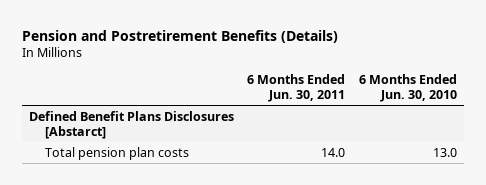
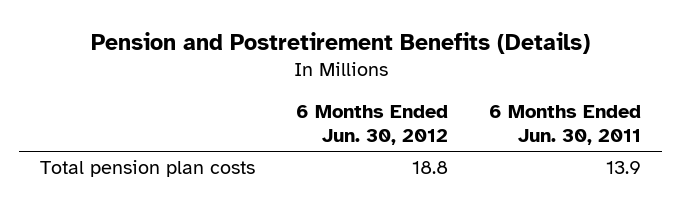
[359,74,458,103] 6 Months Ended Jun. 30, 2010 -> none
none -> [296,104,449,145] 6 Months Ended Jun. 30, 2012
[28,110,234,139] Defined Benefit Plans Disclosures [Abstarct] -> none
[321,147,346,157] 14.0 -> [606,161,642,175] 13.9

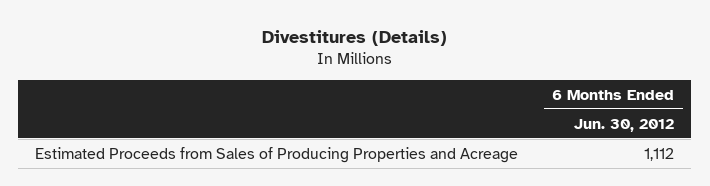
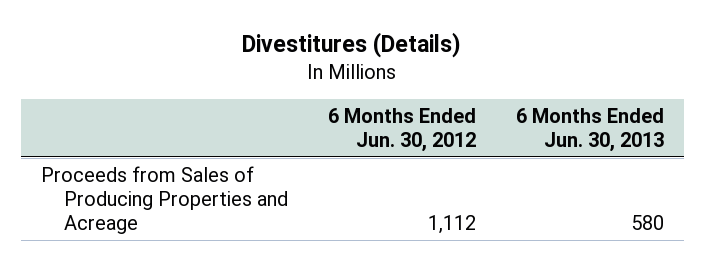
none -> [515,108,664,153] 6 Months Ended Jun. 30, 2013
[35,146,519,163] Estimated Proceeds from Sales of Producing Properties and Acreage -> [40,165,288,234] Proceeds from Sales of Producing Properties and Acreage

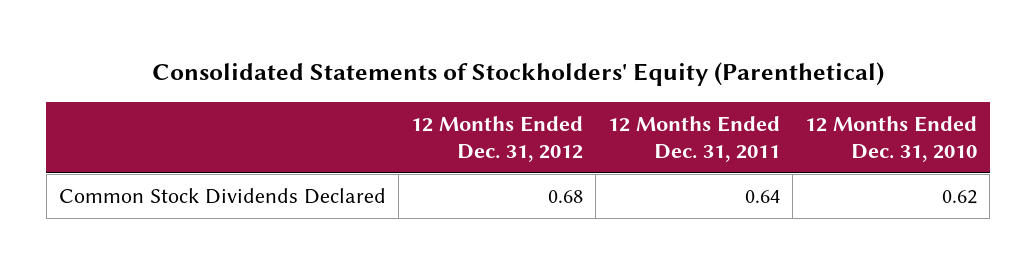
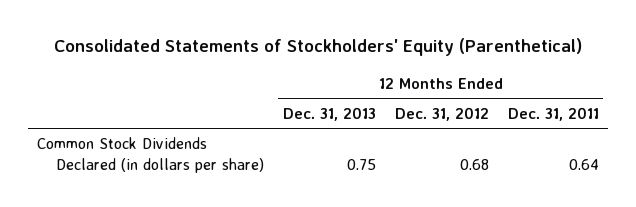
[805,115,978,162] 12 Months Ended Dec. 31, 2010 -> none
none -> [282,106,376,121] Dec. 31, 2013
[58,188,386,205] Common Stock Dividends Declared -> [37,137,264,173] Common Stock Dividends Declared (in dollars per share)

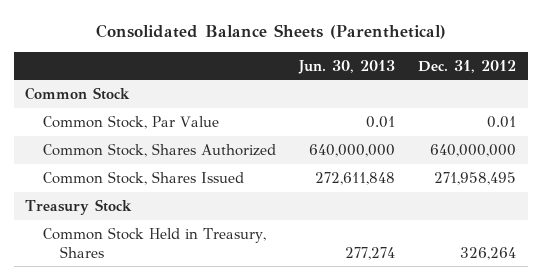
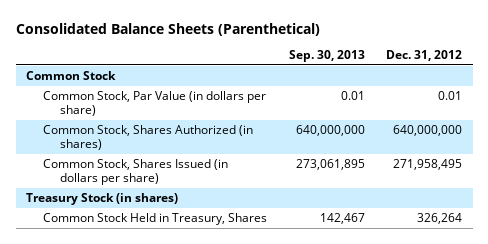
[298,59,396,74] Jun. 30, 2013 -> none
none -> [288,50,365,63] Sep. 30, 2013
[42,114,219,129] Common Stock, Par Value -> [43,90,267,116] Common Stock, Par Value (in dollars per share)
[42,142,276,157] Common Stock, Shares Authorized -> [43,124,254,150] Common Stock, Shares Authorized (in shares)
[42,170,244,185] Common Stock, Shares Issued -> [43,158,229,185] Common Stock, Shares Issued (in dollars per share)
[25,198,133,215] Treasury Stock -> [26,192,179,205] Treasury Stock (in shares)

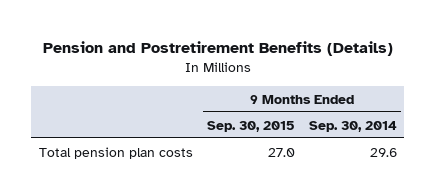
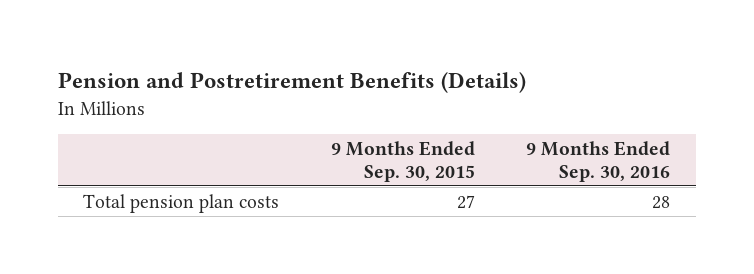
[309,120,398,132] Sep. 30, 2014 -> none
none -> [526,141,671,182] 9 Months Ended Sep. 30, 2016
[267,147,295,157] 27.0 -> [456,194,475,209] 27

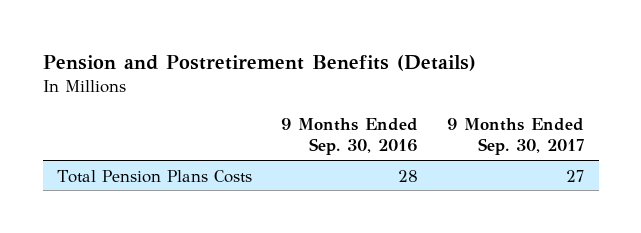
[330,141,475,182] 9 Months Ended Sep. 30, 2015 -> none
none -> [447,118,585,156] 9 Months Ended Sep. 30, 2017
[83,193,280,213] Total pension plan costs -> [57,169,253,183] Total Pension Plans Costs

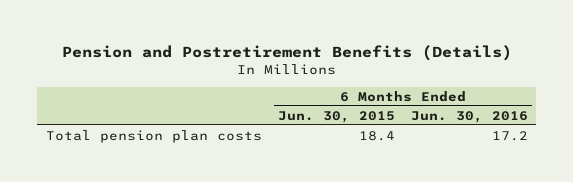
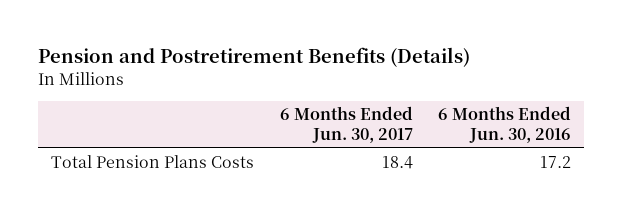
[277,110,395,123] Jun. 30, 2015 -> none
none -> [279,105,413,143] 6 Months Ended Jun. 30, 2017
[45,129,262,143] Total pension plan costs -> [50,155,254,169] Total Pension Plans Costs

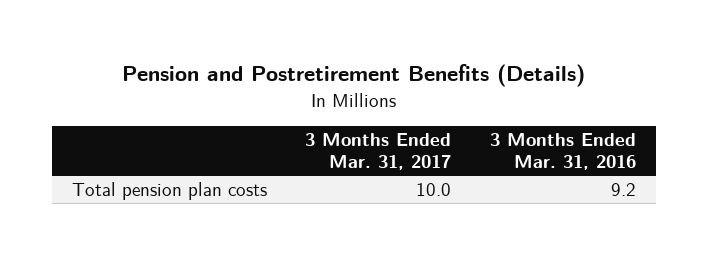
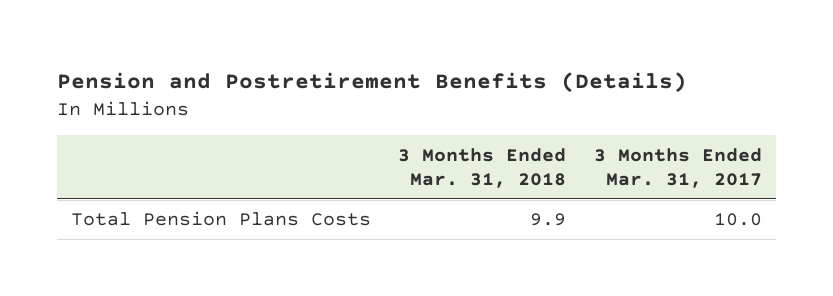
[490,132,637,171] 3 Months Ended Mar. 31, 2016 -> none
none -> [398,147,567,189] 3 Months Ended Mar. 31, 2018
[71,182,267,201] Total pension plan costs -> [70,211,371,227] Total Pension Plans Costs

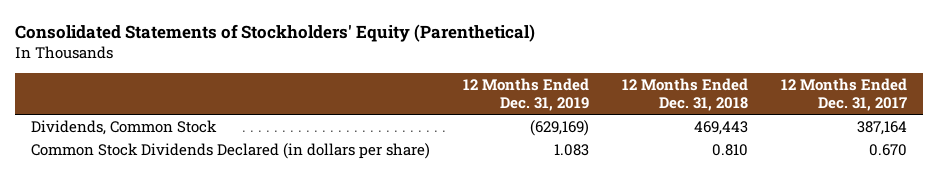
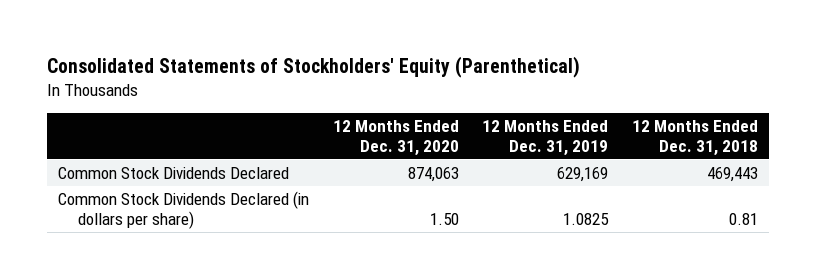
[780,77,907,112] 12 Months Ended Dec. 31, 2017 -> none
none -> [332,119,459,156] 12 Months Ended Dec. 31, 2020
[31,119,218,135] Dividends, Common Stock -> [58,166,290,179] Common Stock Dividends Declared
[529,119,589,136] (629,169) -> [557,166,609,182] 629,169
[553,143,589,156] 1.083 -> [563,212,610,225] 1.0825
[711,143,748,156] 0.810 -> [728,212,758,225] 0.81

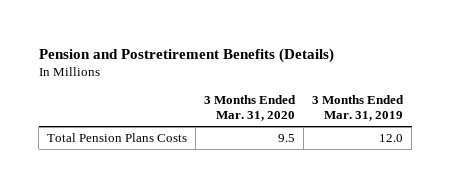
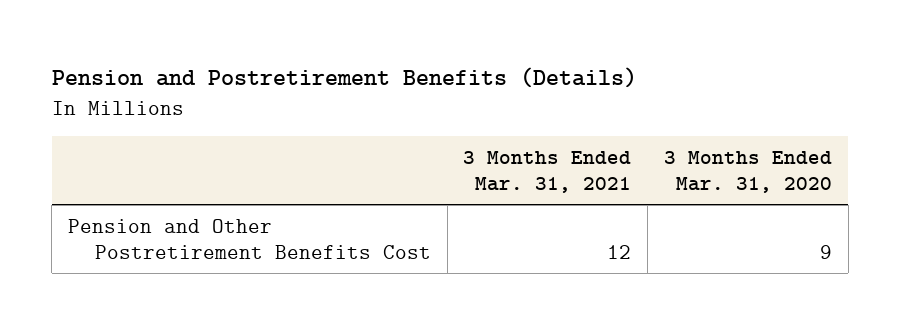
[312,95,405,122] 3 Months Ended Mar. 31, 2019 -> none
none -> [463,150,632,194] 3 Months Ended Mar. 31, 2021
[47,132,188,142] Total Pension Plans Costs -> [67,218,431,259] Pension and Other Postretirement Benefits Cost
[278,133,296,142] 9.5 -> [819,244,832,259] 9

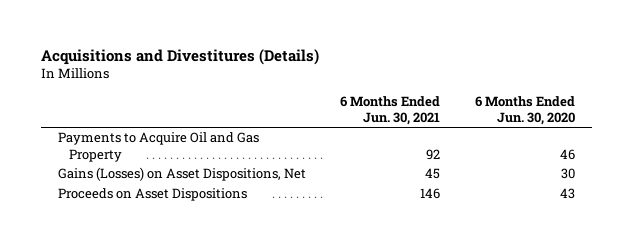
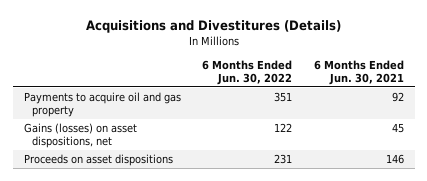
[474,95,575,125] 6 Months Ended Jun. 30, 2020 -> none
none -> [202,59,293,85] 6 Months Ended Jun. 30, 2022
[58,132,260,162] Payments to Acquire Oil and Gas Property -> [23,91,181,117] Payments to acquire oil and gas property
[58,167,307,182] Gains (Losses) on Asset Dispositions, Net -> [23,122,137,148] Gains (losses) on asset dispositions, net
[58,188,248,202] Proceeds on Asset Dispositions -> [23,153,173,166] Proceeds on asset dispositions

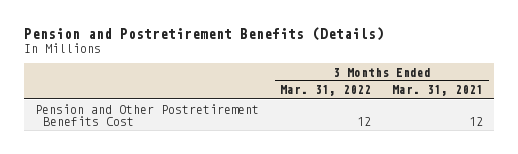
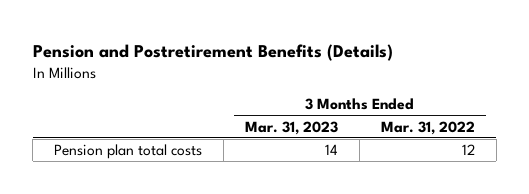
[392,85,484,97] Mar. 31, 2021 -> none
none -> [245,120,339,135] Mar. 31, 2023
[34,103,259,126] Pension and Other Postretirement Benefits Cost -> [54,144,203,160] Pension plan total costs

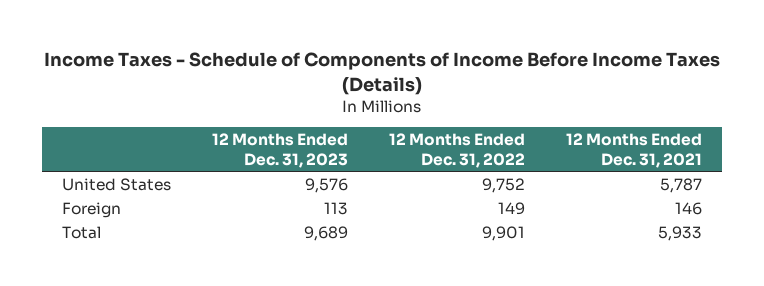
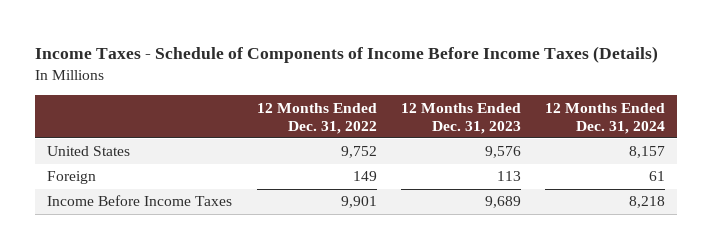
[565,133,702,168] 12 Months Ended Dec. 31, 2021 -> none
none -> [545,102,666,134] 12 Months Ended Dec. 31, 2024
[62,225,102,239] Total -> [47,195,233,207] Income Before Income Taxes

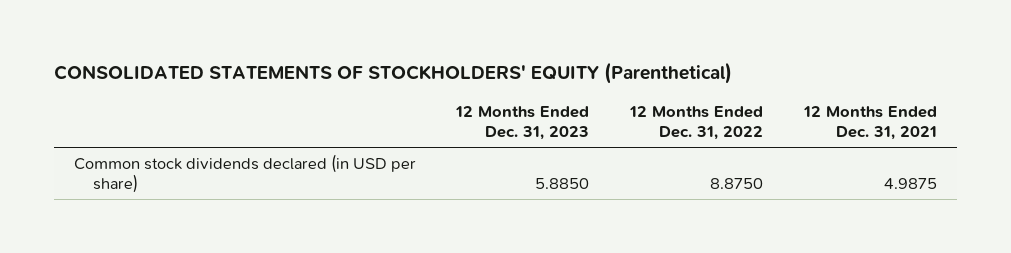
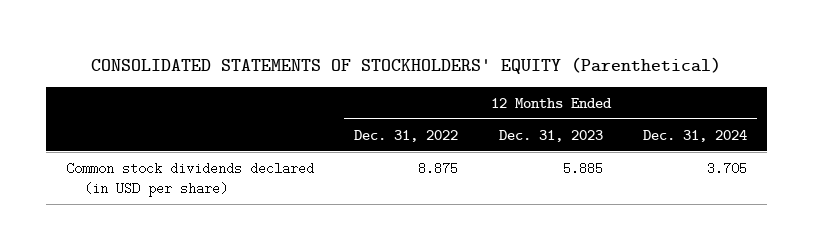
[802,105,937,141] 12 Months Ended Dec. 31, 2021 -> none
none -> [643,129,748,142] Dec. 31, 2024
[535,178,590,190] 5.8850 -> [562,161,603,175] 5.885
[710,178,764,190] 8.8750 -> [418,161,459,175] 8.875

